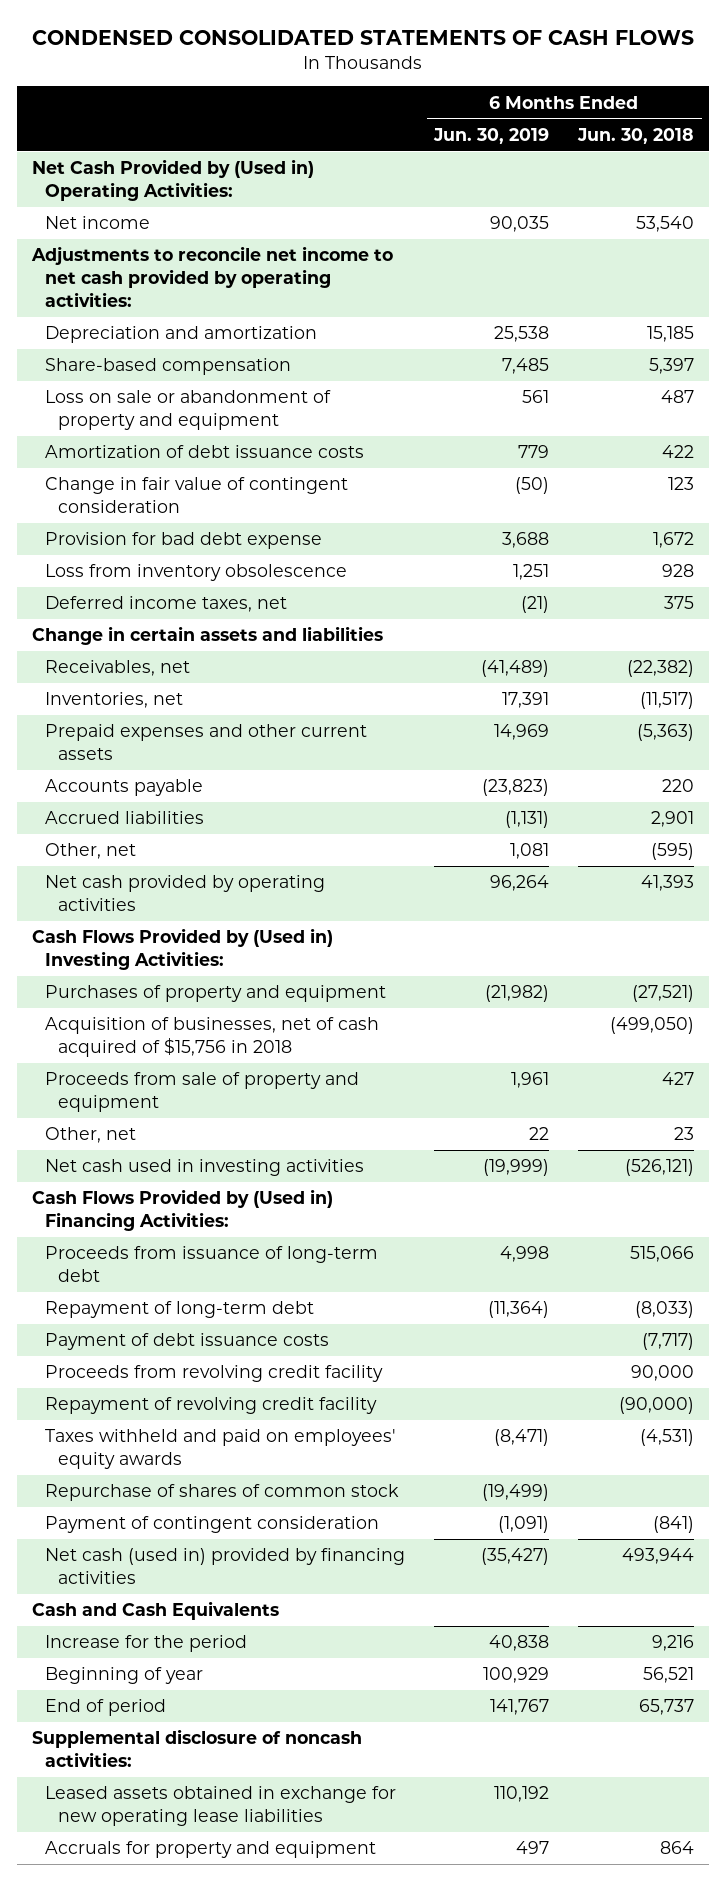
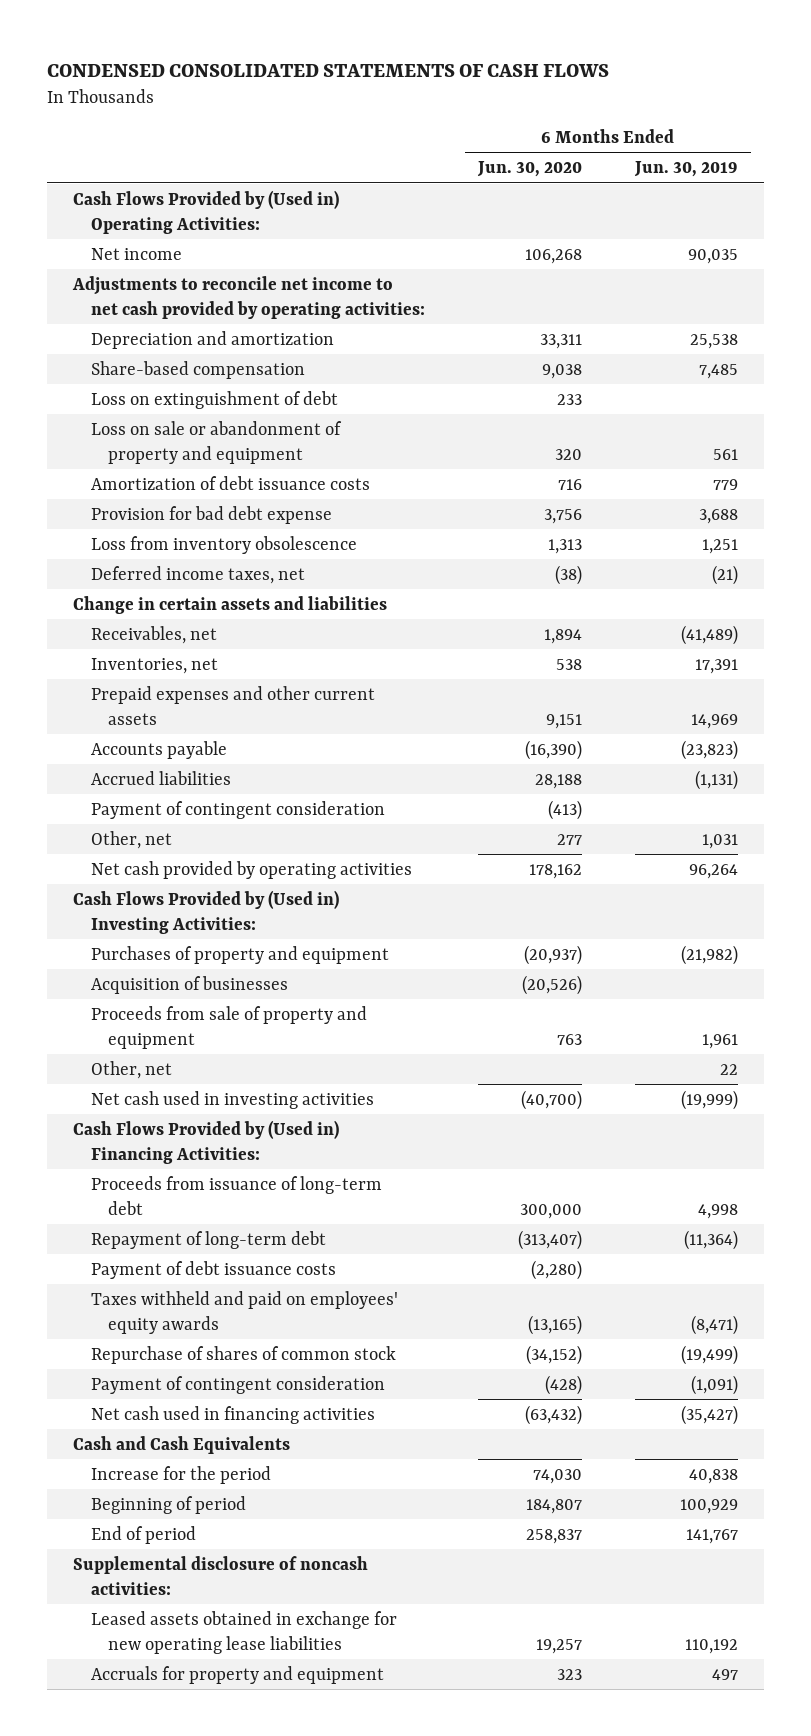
[577,127,695,144] Jun. 30, 2018 -> none
none -> [476,161,582,178] Jun. 30, 2020
[31,159,314,202] Net Cash Provided by (Used in) Operating Activities: -> [73,189,340,234] Cash Flows Provided by (Used in) Operating Activities:
none -> [90,390,338,409] Loss on extinguishment of debt
[44,477,348,514] Change in fair value of contingent consideration -> none
none -> [90,800,385,819] Payment of contingent consideration
[510,843,550,860] 1,081 -> [701,833,738,849] 1,031
[44,1017,379,1058] Acquisition of businesses, net of cash acquired of $15,756 in 2018 -> [90,975,288,994] Acquisition of businesses
[44,1365,383,1383] Proceeds from revolving credit facility -> none
[44,1397,377,1415] Repayment of revolving credit facility -> none
[44,1548,405,1585] Net cash (used in) provided by financing activities -> [90,1405,375,1424] Net cash used in financing activities
[44,1667,203,1685] Beginning of year -> [90,1495,246,1514] Beginning of period

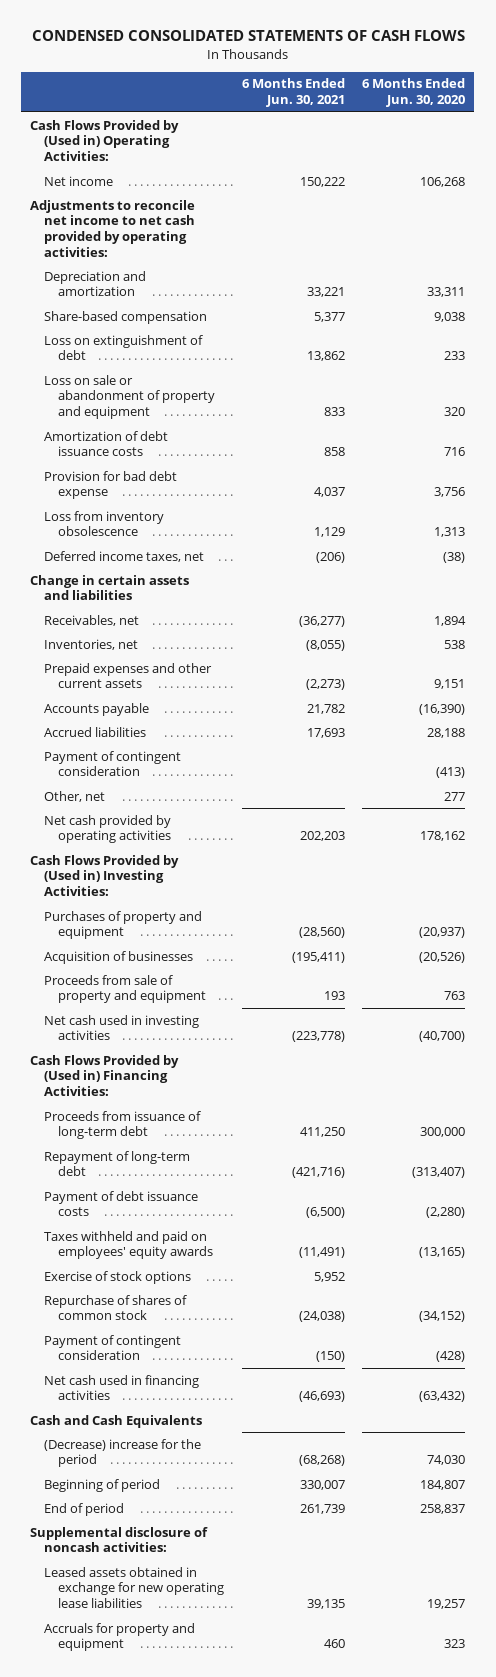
[633,161,738,178] Jun. 30, 2019 -> none
none -> [241,78,345,108] 6 Months Ended Jun. 30, 2021
[90,1060,172,1079] Other, net -> none
none -> [43,1270,191,1284] Exercise of stock options
[90,1465,271,1484] Increase for the period -> [43,1438,201,1468] (Decrease) increase for the period

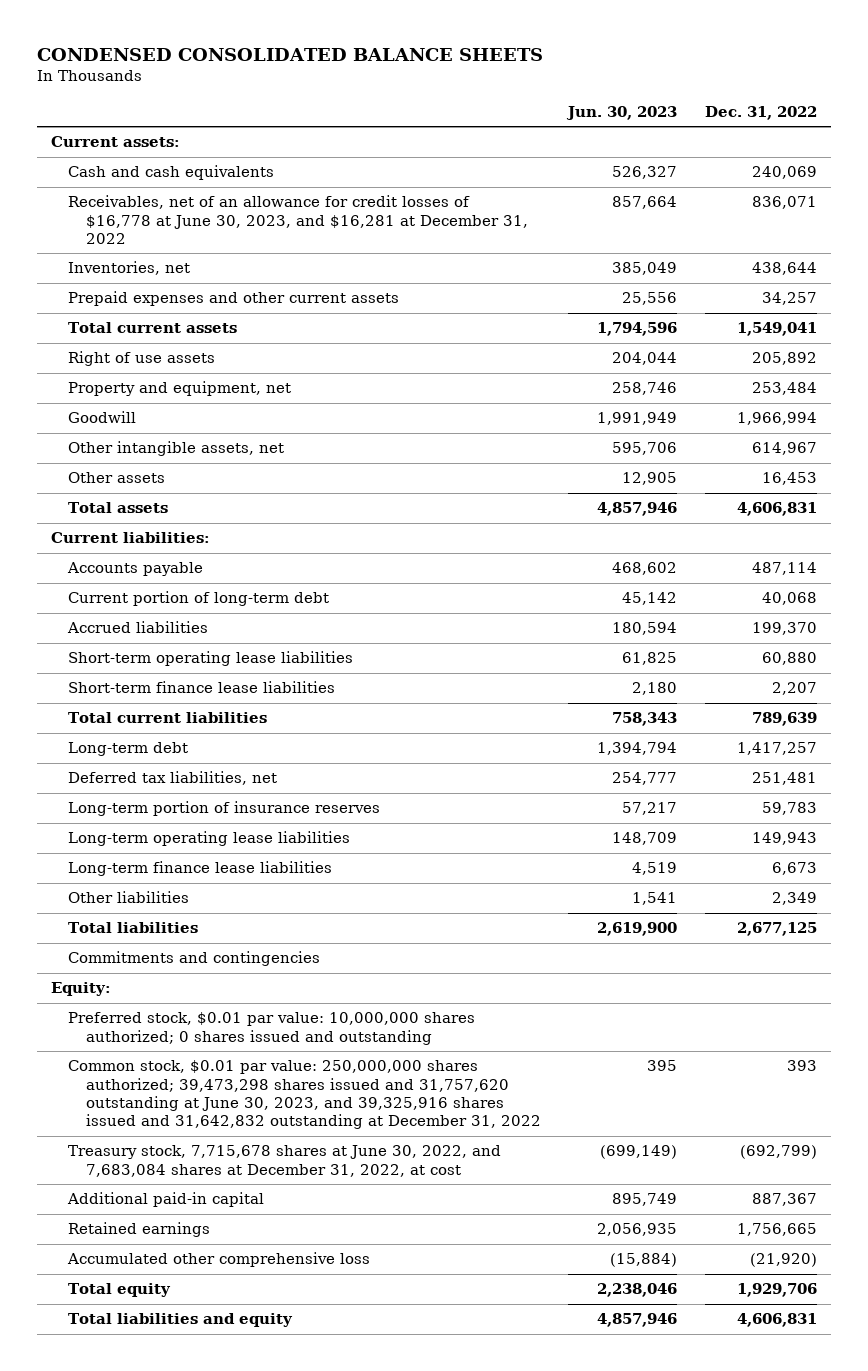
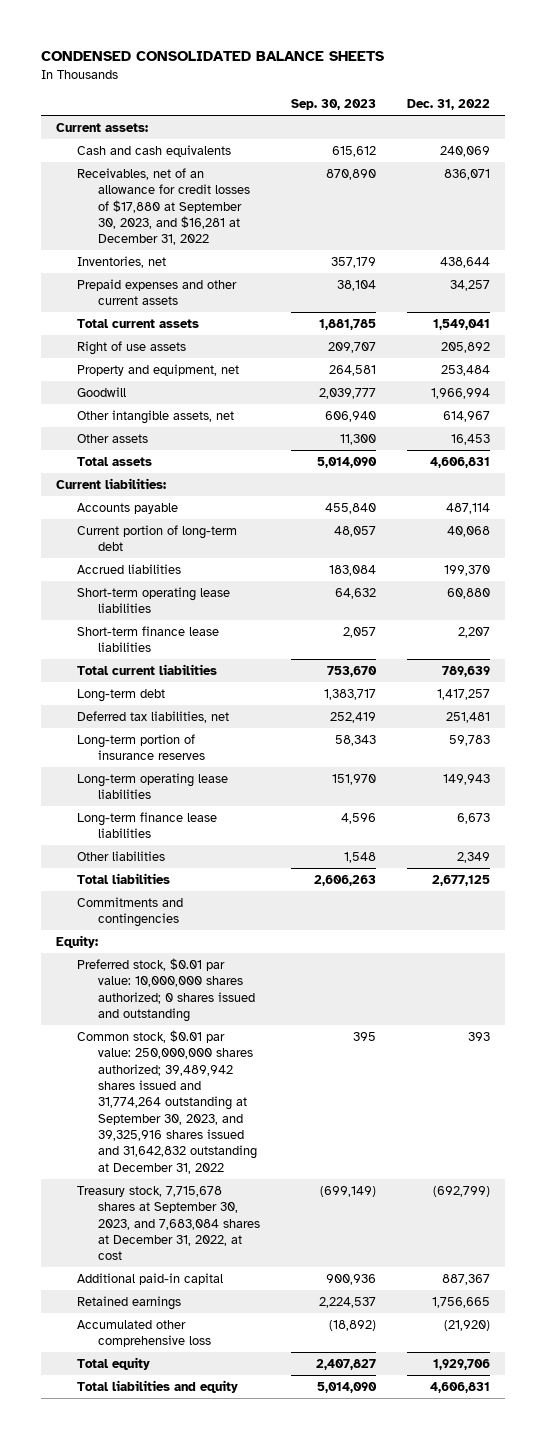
[566,106,678,121] Jun. 30, 2023 -> none
none -> [290,99,376,111] Sep. 30, 2023
[68,195,528,245] Receivables, net of an allowance for credit losses of $16,778 at June 30, 2023, and $16,281 at December 31, 2022 -> [77,167,250,246] Receivables, net of an allowance for credit losses of $17,880 at September 30, 2023, and $16,281 at December 31, 2022
[68,1060,541,1130] Common stock, $0.01 par value: 250,000,000 shares authorized; 39,473,298 shares issued and 31,757,620 outstanding at June 30, 2023, and 39,325,916 shares issued and 31,642,832 outstanding at December 31, 2022 -> [77,1029,257,1174] Common stock, $0.01 par value: 250,000,000 shares authorized; 39,489,942 shares issued and 31,774,264 outstanding at September 30, 2023, and 39,325,916 shares issued and 31,642,832 outstanding at December 31, 2022
[68,1145,502,1177] Treasury stock, 7,715,678 shares at June 30, 2022, and 7,683,084 shares at December 31, 2022, at cost -> [77,1185,260,1261] Treasury stock, 7,715,678 shares at September 30, 2023, and 7,683,084 shares at December 31, 2022, at cost

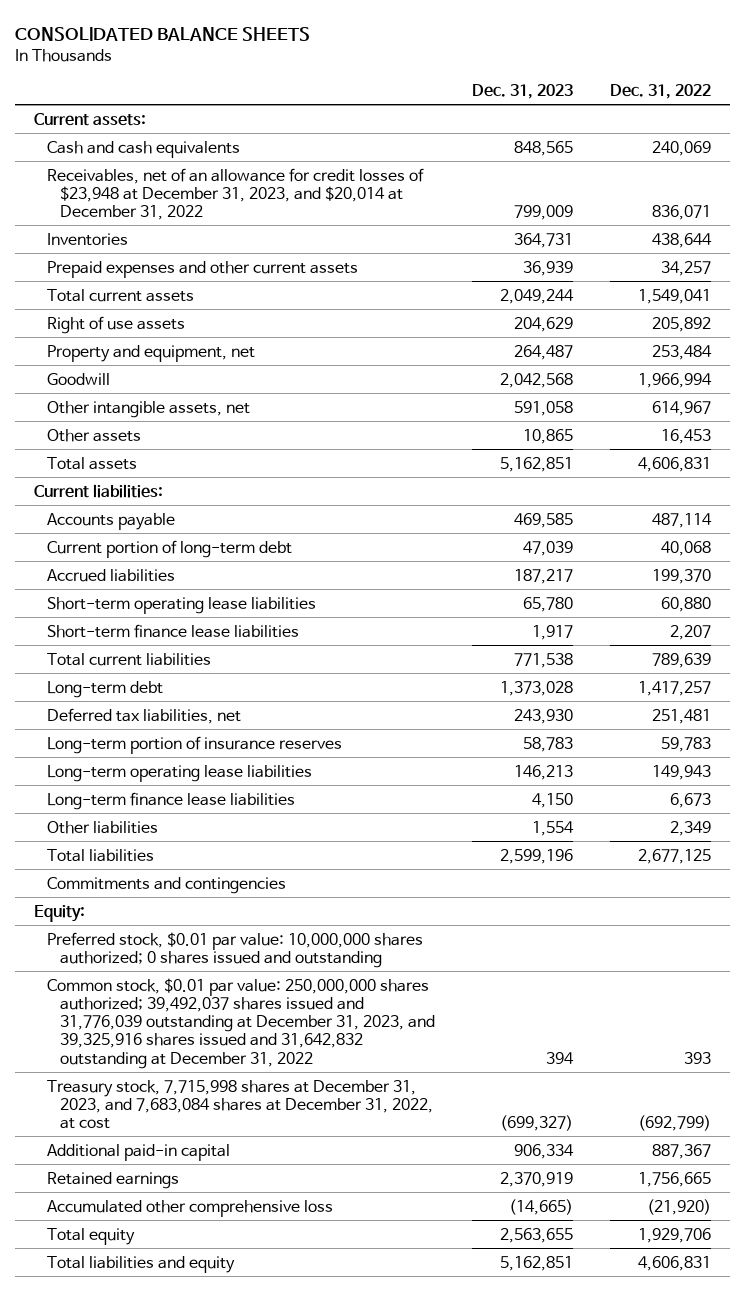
[40,51,384,62] CONDENSED CONSOLIDATED BALANCE SHEETS -> [15,26,311,41] CONSOLIDATED BALANCE SHEETS
[290,99,376,111] Sep. 30, 2023 -> none
none -> [472,84,574,100] Dec. 31, 2023
[77,167,250,246] Receivables, net of an allowance for credit losses of $17,880 at September 30, 2023, and $16,281 at December 31, 2022 -> [46,167,424,221] Receivables, net of an allowance for credit losses of $23,948 at December 31, 2023, and $20,014 at December 31, 2022
[77,255,167,268] Inventories, net -> [46,232,128,246] Inventories
[77,1029,257,1174] Common stock, $0.01 par value: 250,000,000 shares authorized; 39,489,942 shares issued and 31,774,264 outstanding at September 30, 2023, and 39,325,916 shares issued and 31,642,832 outstanding at December 31, 2022 -> [46,977,435,1069] Common stock, $0.01 par value: 250,000,000 shares authorized; 39,492,037 shares issued and 31,776,039 outstanding at December 31, 2023, and 39,325,916 shares issued and 31,642,832 outstanding at December 31, 2022
[77,1185,260,1261] Treasury stock, 7,715,678 shares at September 30, 2023, and 7,683,084 shares at December 31, 2022, at cost -> [46,1079,433,1130] Treasury stock, 7,715,998 shares at December 31, 2023, and 7,683,084 shares at December 31, 2022, at cost

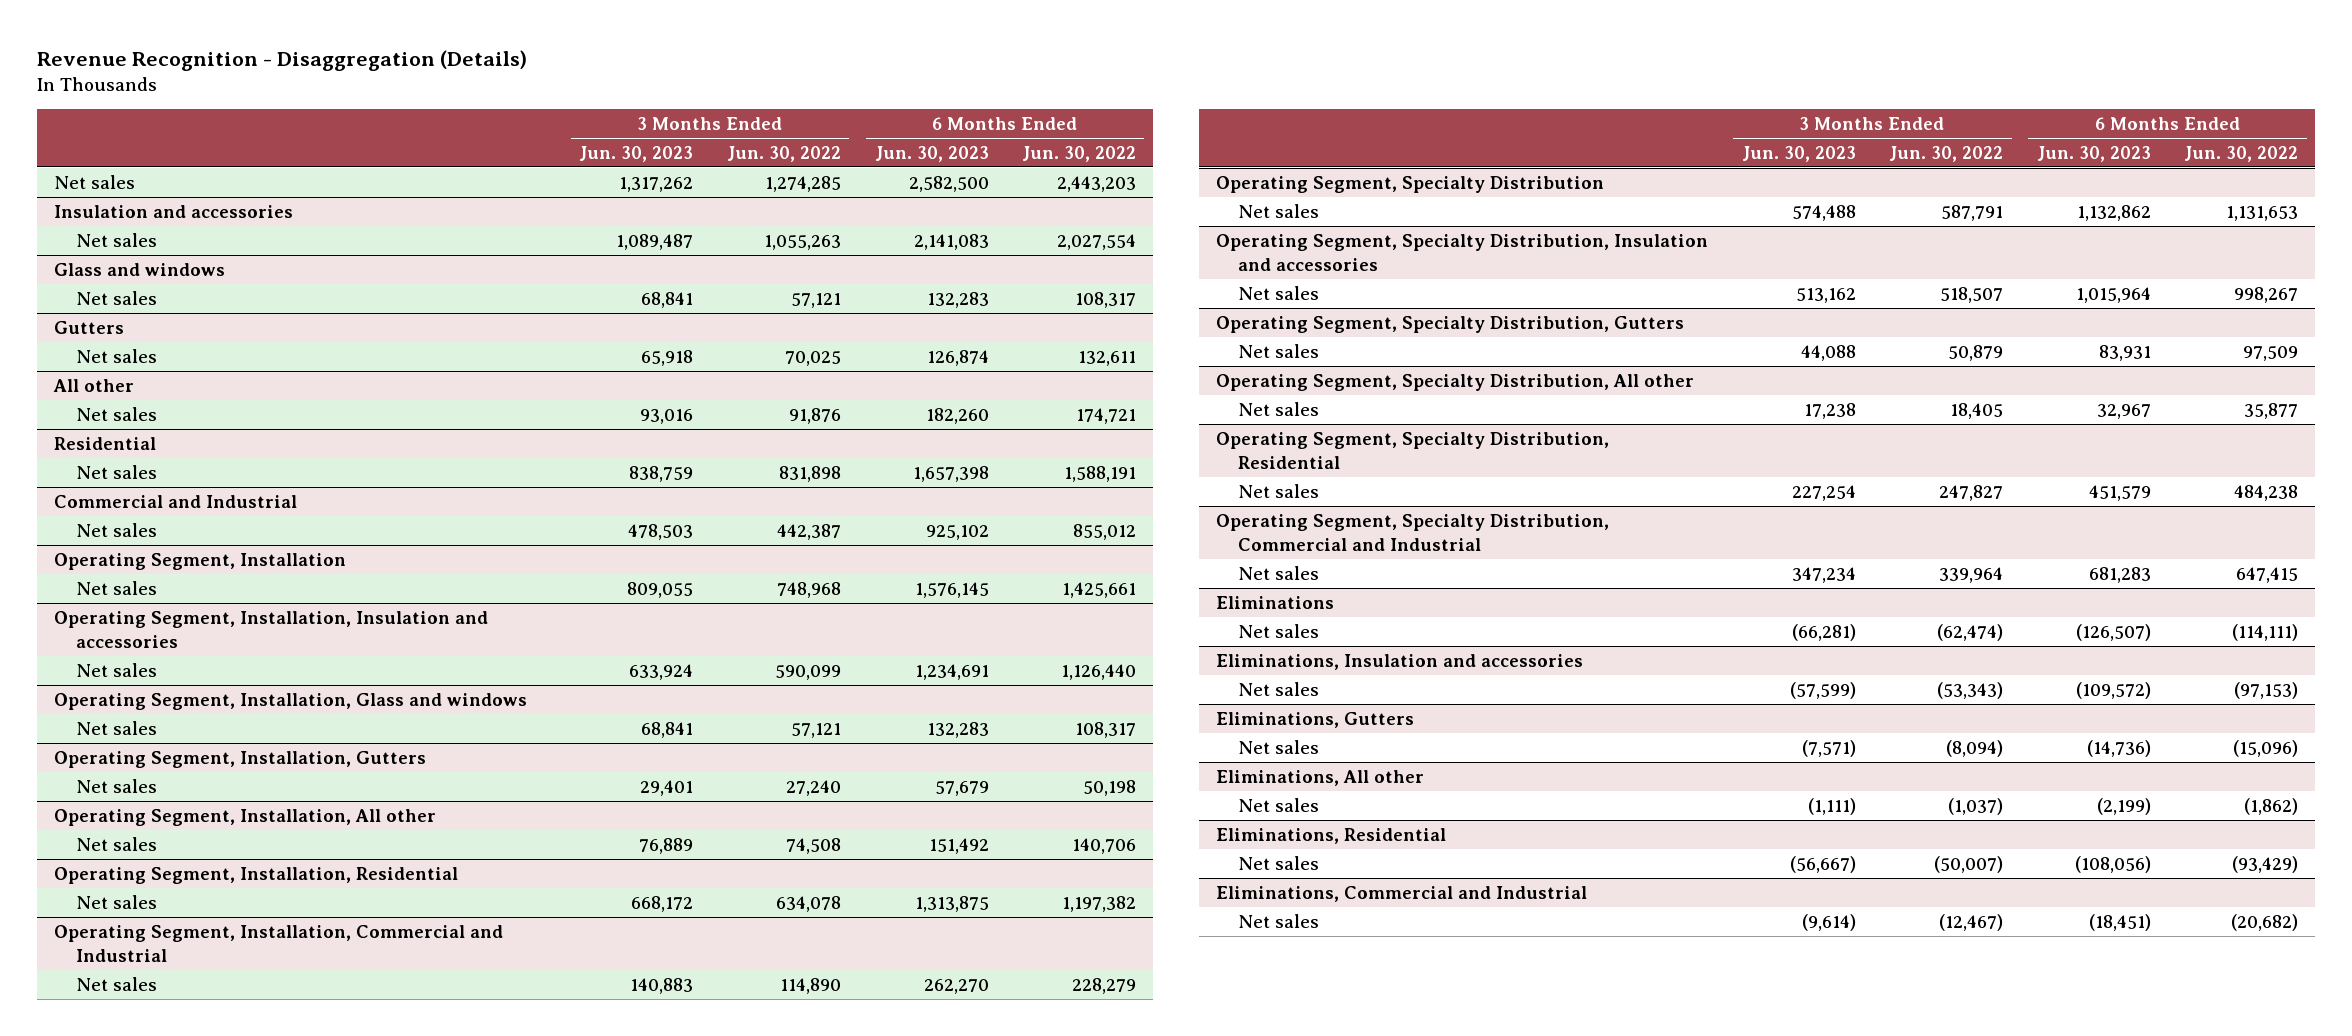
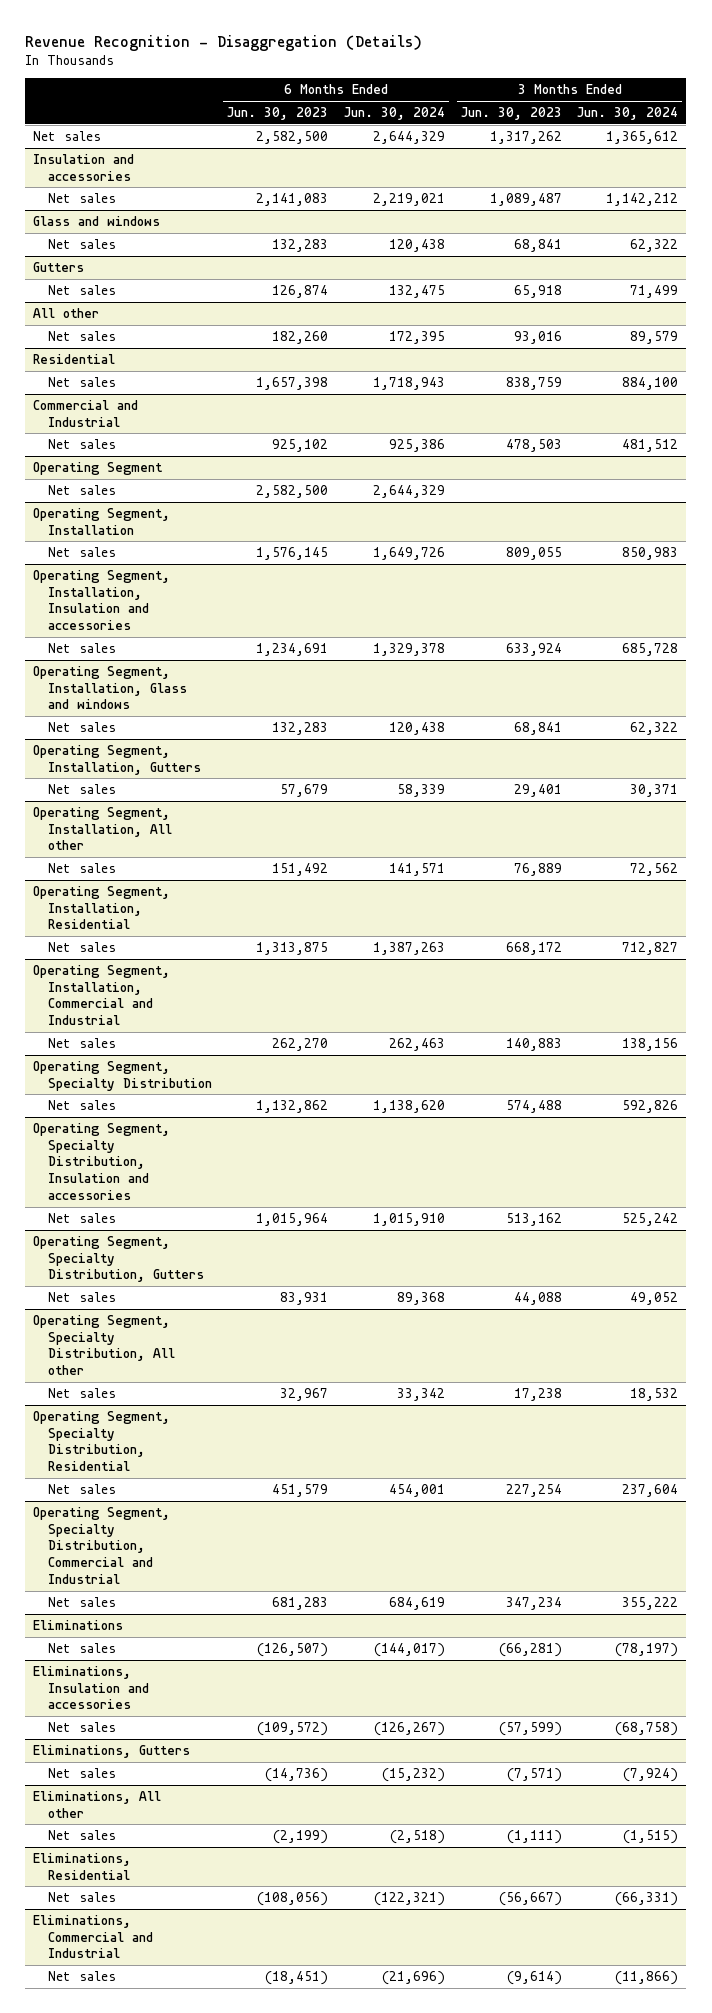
[726,145,841,162] Jun. 30, 2022 -> none
[1022,145,1137,162] Jun. 30, 2022 -> none
none -> [343,107,445,121] Jun. 30, 2024
none -> [577,107,679,121] Jun. 30, 2024
none -> [33,461,164,475] Operating Segment
none -> [47,484,116,495] Net sales

